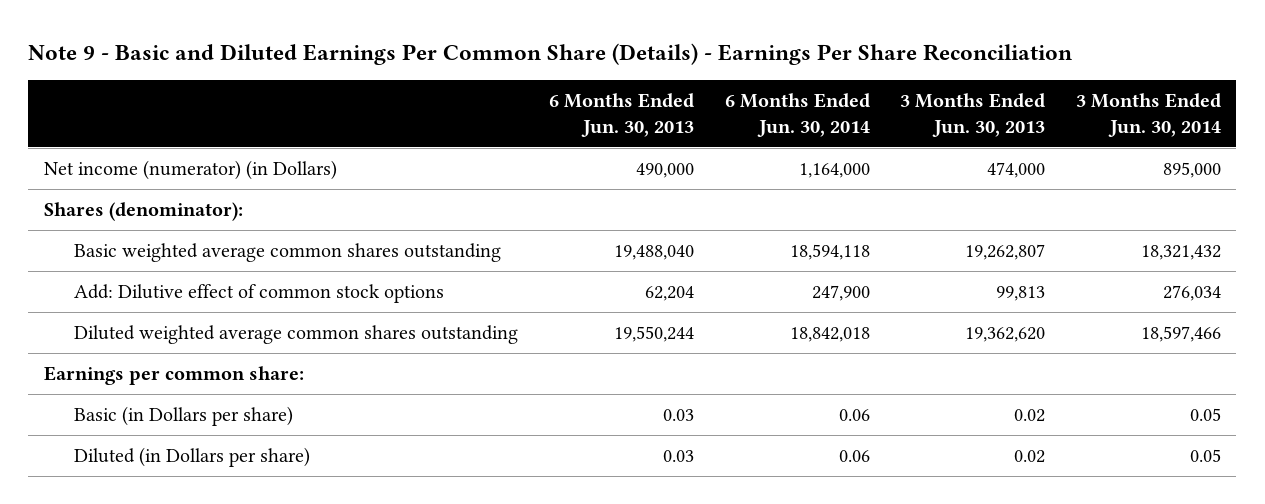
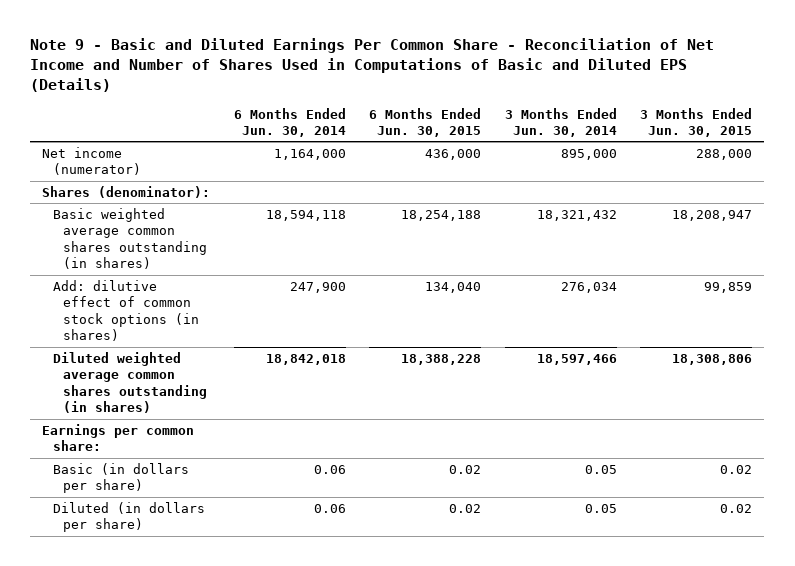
[28,42,1073,65] Note 9 - Basic and Diluted Earnings Per Common Share (Details) - Earnings Per Share Reconciliation -> [30,38,715,93] Note 9 - Basic and Diluted Earnings Per Common Share - Reconciliation of Net Income and Number of Shares Used in Computations of Basic and Diluted EPS (Details)
[548,92,694,137] 6 Months Ended Jun. 30, 2013 -> none
[900,92,1046,137] 3 Months Ended Jun. 30, 2013 -> none
none -> [369,107,482,138] 6 Months Ended Jun. 30, 2015
none -> [640,107,753,138] 3 Months Ended Jun. 30, 2015
[43,160,337,181] Net income (numerator) (in Dollars) -> [42,146,141,176] Net income (numerator)
[74,243,502,263] Basic weighted average common shares outstanding -> [52,207,208,270] Basic weighted average common shares outstanding (in shares)
[74,284,445,304] Add: Dilutive effect of common stock options -> [52,279,200,342] Add: dilutive effect of common stock options (in shares)
[74,325,519,345] Diluted weighted average common shares outstanding -> [52,351,208,414] Diluted weighted average common shares outstanding (in shares)
[74,406,294,427] Basic (in Dollars per share) -> [52,462,189,494] Basic (in dollars per share)
[74,447,311,468] Diluted (in Dollars per share) -> [52,501,205,533] Diluted (in dollars per share)

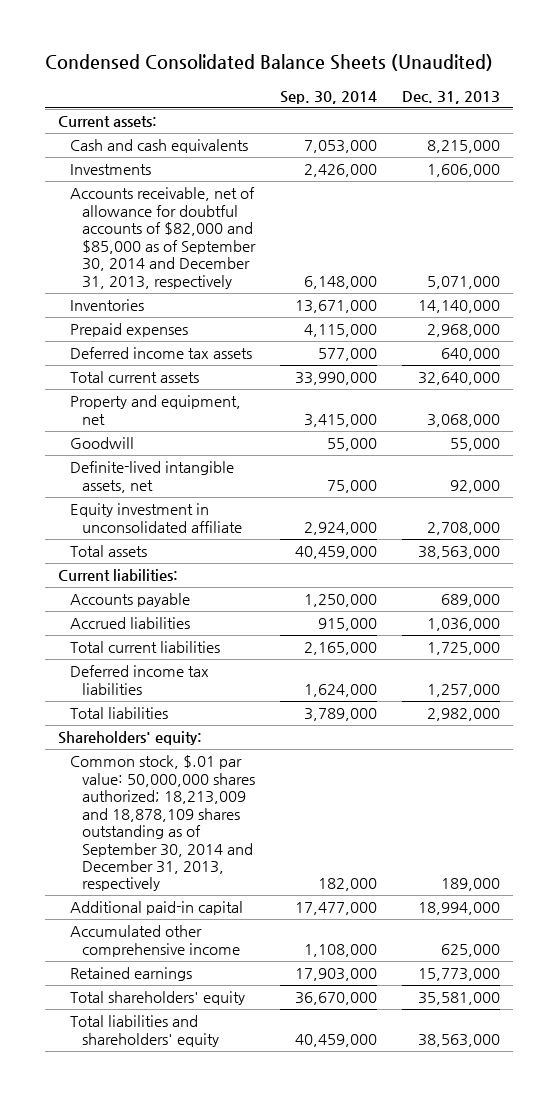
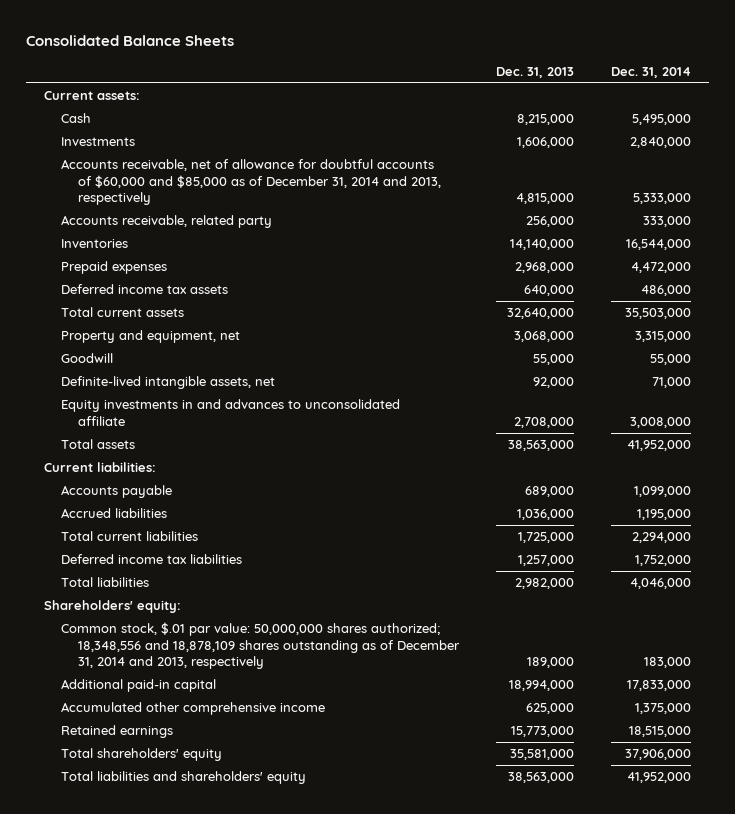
[44,54,493,72] Condensed Consolidated Balance Sheets (Unaudited) -> [25,34,234,46] Consolidated Balance Sheets
[279,90,377,104] Sep. 30, 2014 -> none
none -> [610,66,691,78] Dec. 31, 2014
[69,139,248,154] Cash and cash equivalents -> [61,113,92,124] Cash
[69,187,256,289] Accounts receivable, net of allowance for doubtful accounts of $82,000 and $85,000 as of September 30, 2014 and December 31, 2013, respectively -> [61,159,442,206] Accounts receivable, net of allowance for doubtful accounts of $60,000 and $85,000 as of December 31, 2014 and 2013, respectively
[427,275,501,289] 5,071,000 -> [516,193,575,205] 4,815,000
none -> [61,215,273,229] Accounts receivable, related party
[69,503,242,533] Equity investment in unconsolidated affiliate -> [61,399,401,426] Equity investments in and advances to unconsolidated affiliate
[69,755,255,892] Common stock, $.01 par value: 50,000,000 shares authorized; 18,213,009 and 18,878,109 shares outstanding as of September 30, 2014 and December 31, 2013, respectively -> [61,622,461,670] Common stock, $.01 par value: 50,000,000 shares authorized; 18,348,556 and 18,878,109 shares outstanding as of December 31, 2014 and 2013, respectively

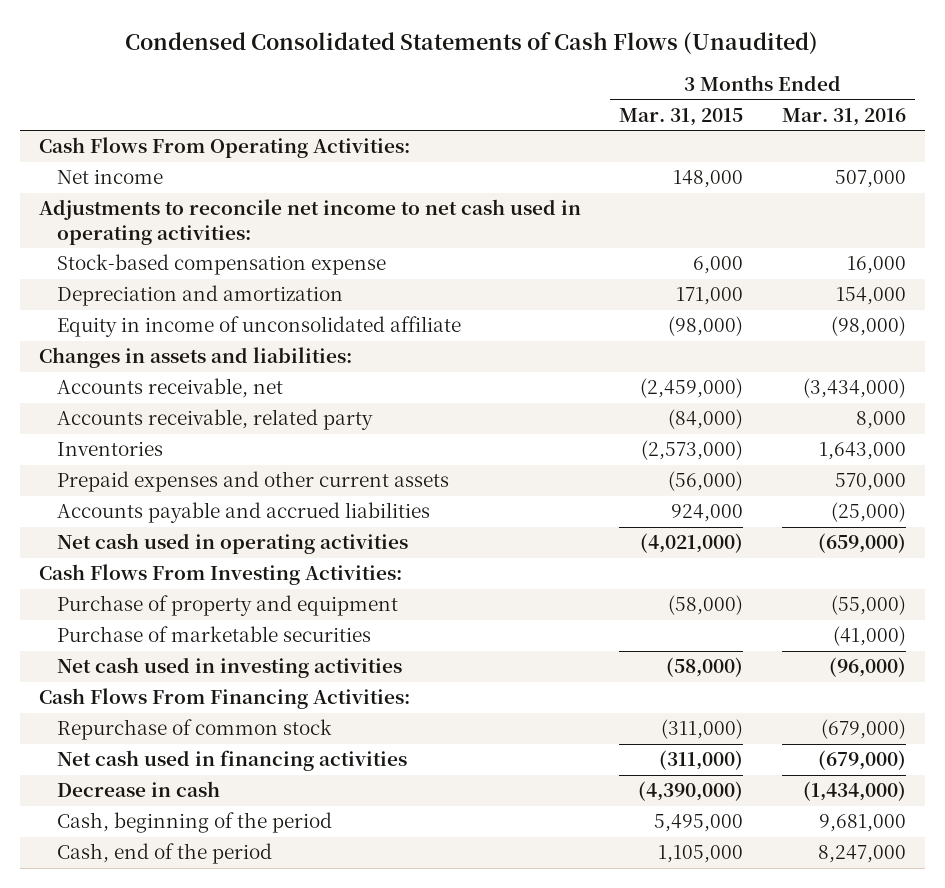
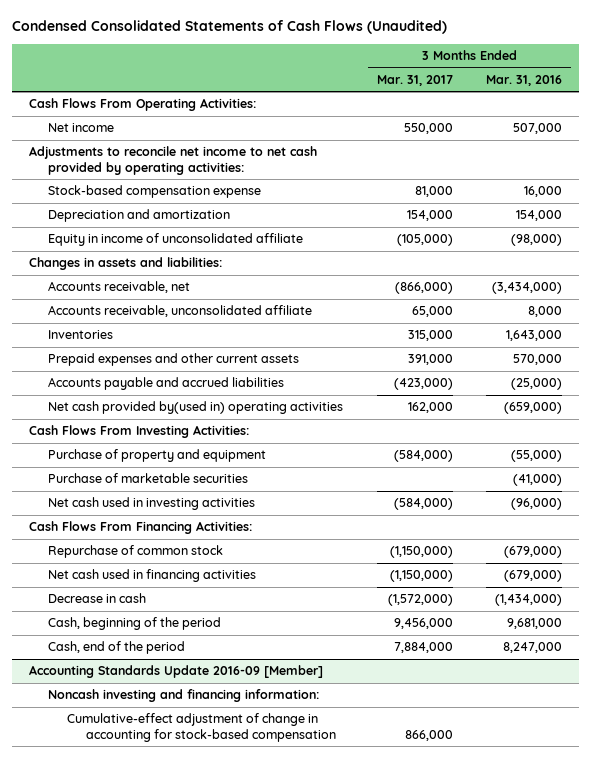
[619,107,744,126] Mar. 31, 2015 -> none
none -> [376,74,453,86] Mar. 31, 2017
[39,199,582,245] Adjustments to reconcile net income to net cash used in operating activities: -> [28,146,317,175] Adjustments to reconcile net income to net cash provided by operating activities:
[57,409,374,431] Accounts receivable, related party -> [48,305,313,318] Accounts receivable, unconsolidated affiliate
[57,533,409,555] Net cash used in operating activities -> [48,401,344,415] Net cash provided by(used in) operating activities
none -> [28,665,323,679] Accounting Standards Update 2016-09 [Member]
none -> [48,689,320,703] Noncash investing and financing information:
none -> [67,713,337,742] Cumulative-effect adjustment of change in accounting for stock-based compensation

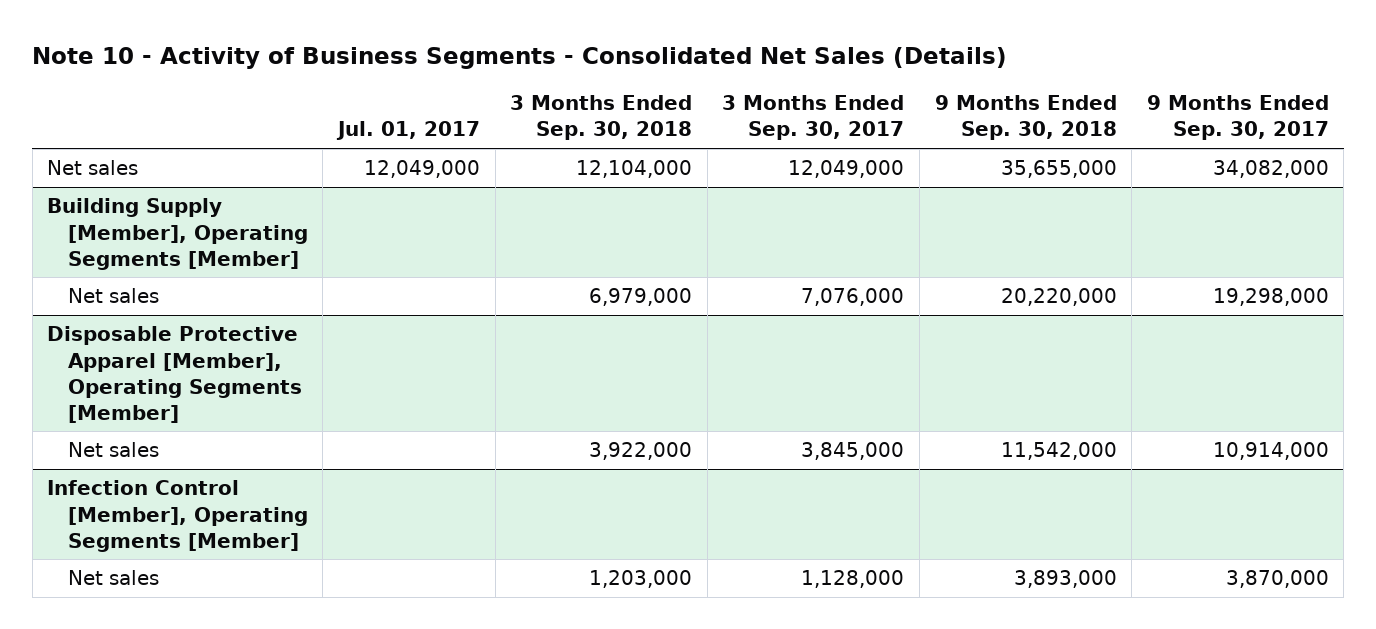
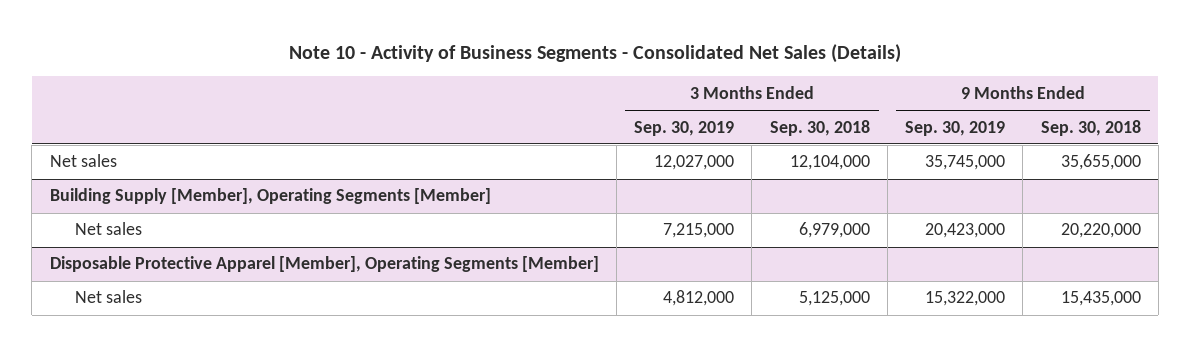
[336,121,481,141] Jul. 01, 2017 -> none
[722,95,905,141] 3 Months Ended Sep. 30, 2017 -> none
[1146,95,1329,141] 9 Months Ended Sep. 30, 2017 -> none
none -> [634,120,735,136] Sep. 30, 2019
none -> [905,120,1006,136] Sep. 30, 2019
[47,480,308,552] Infection Control [Member], Operating Segments [Member] -> none
[67,570,159,586] Net sales -> none
[589,442,693,461] 3,922,000 -> [798,291,870,307] 5,125,000
[1000,442,1117,461] 11,542,000 -> [1060,291,1141,307] 15,435,000

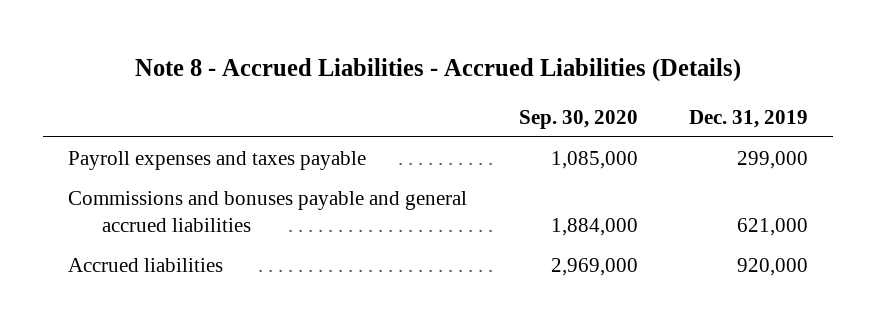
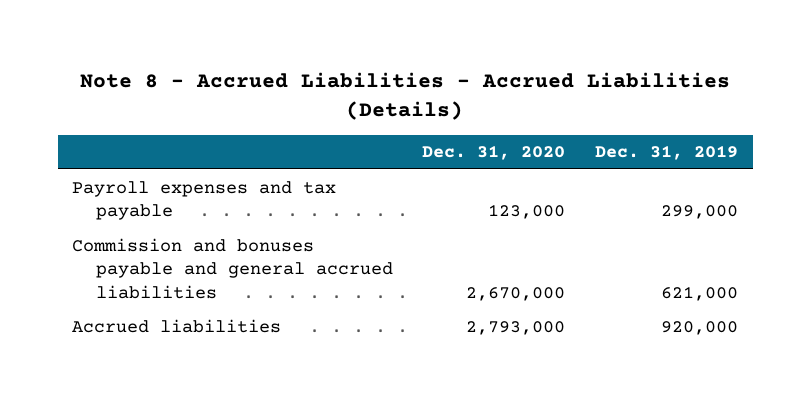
[518,109,638,129] Sep. 30, 2020 -> none
none -> [422,145,566,161] Dec. 31, 2020
[68,150,367,170] Payroll expenses and taxes payable -> [72,180,337,221] Payroll expenses and tax payable
[68,190,468,233] Commissions and bonuses payable and general accrued liabilities -> [72,237,393,299] Commission and bonuses payable and general accrued liabilities

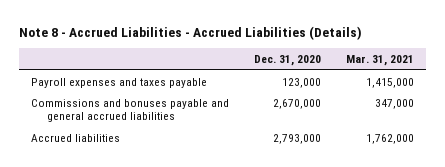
[594,145,738,161] Dec. 31, 2019 -> none
none -> [345,55,414,67] Mar. 31, 2021
[72,180,337,221] Payroll expenses and tax payable -> [31,77,208,88] Payroll expenses and taxes payable
[72,237,393,299] Commission and bonuses payable and general accrued liabilities -> [31,98,230,123] Commissions and bonuses payable and general accrued liabilities

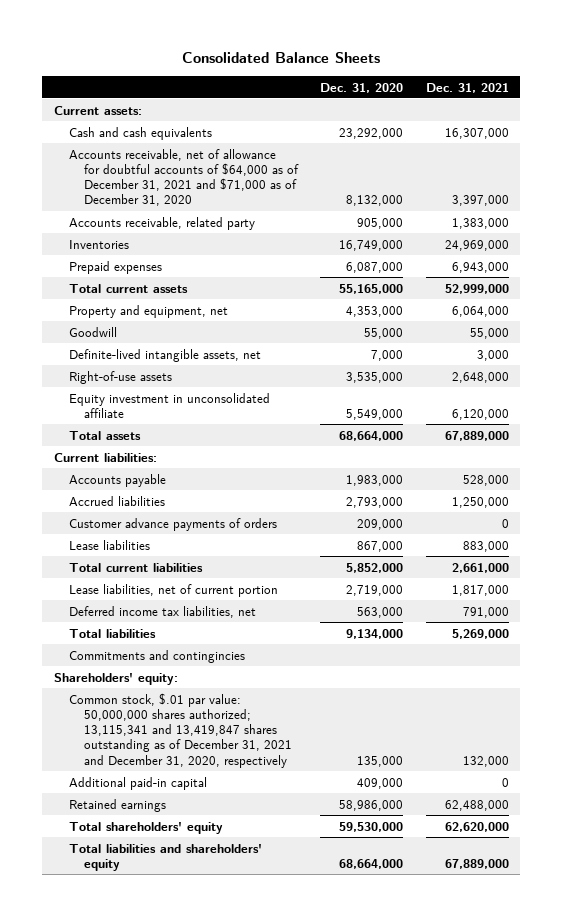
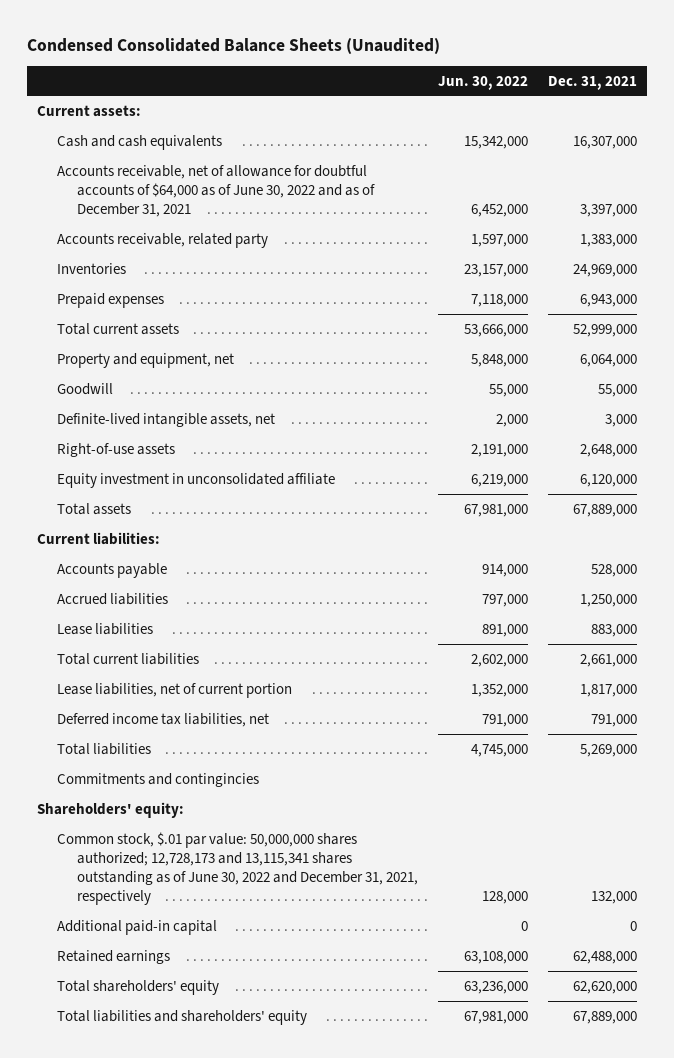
[182,51,381,63] Consolidated Balance Sheets -> [27,37,441,54] Condensed Consolidated Balance Sheets (Unaudited)
[320,82,404,93] Dec. 31, 2020 -> none
none -> [437,75,528,90] Jun. 30, 2022
[68,148,299,207] Accounts receivable, net of allowance for doubtful accounts of $64,000 as of December 31, 2021 and $71,000 as of December 31, 2020 -> [57,164,376,218] Accounts receivable, net of allowance for doubtful accounts of $64,000 as of June 30, 2022 and as of December 31, 2021
[68,517,277,531] Customer advance payments of orders -> none
[68,692,292,768] Common stock, $.01 par value: 50,000,000 shares authorized; 13,115,341 and 13,419,847 shares outstanding as of December 31, 2021 and December 31, 2020, respectively -> [57,831,419,906] Common stock, $.01 par value: 50,000,000 shares authorized; 12,728,173 and 13,115,341 shares outstanding as of June 30, 2022 and December 31, 2021, respectively

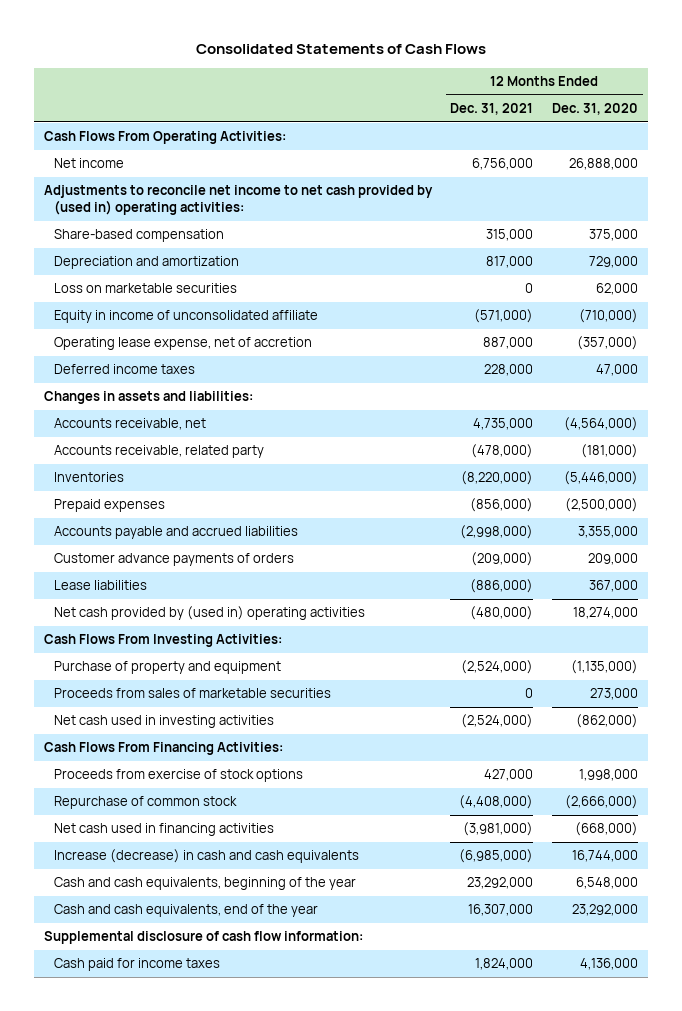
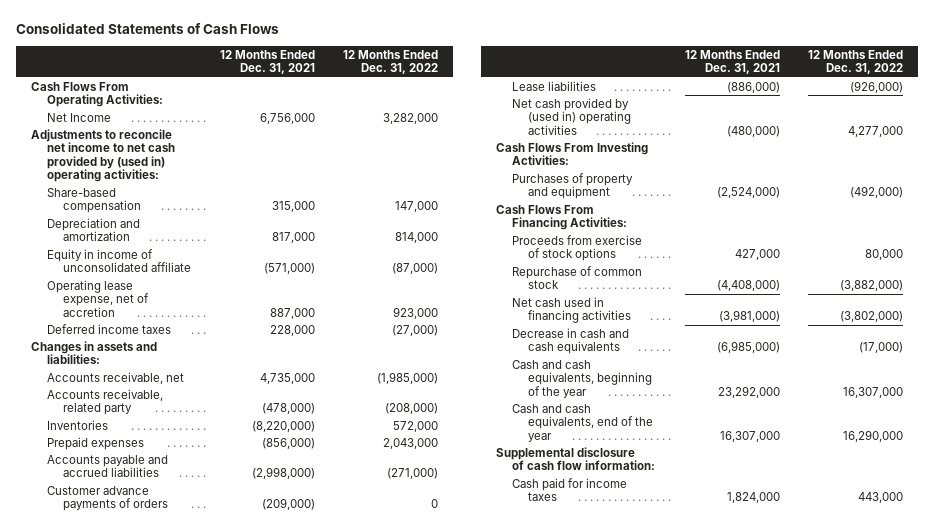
[552,103,639,116] Dec. 31, 2020 -> none
none -> [343,49,439,75] 12 Months Ended Dec. 31, 2022
[53,158,124,169] Net income -> [46,112,111,122] Net Income
[53,283,237,294] Loss on marketable securities -> none
[53,688,331,699] Proceeds from sales of marketable securities -> none
[53,715,274,729] Net cash used in investing activities -> none
[53,661,281,675] Purchase of property and equipment -> [512,172,634,200] Purchases of property and equipment
[53,849,359,864] Increase (decrease) in cash and cash equivalents -> [512,327,630,355] Decrease in cash and cash equivalents

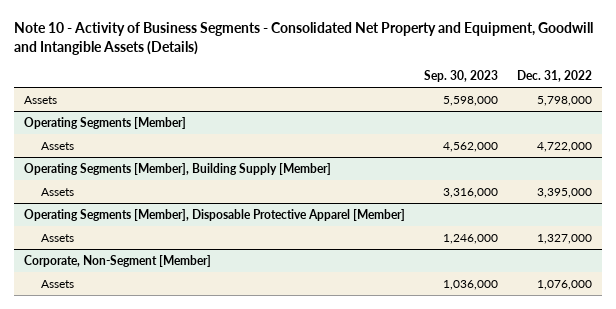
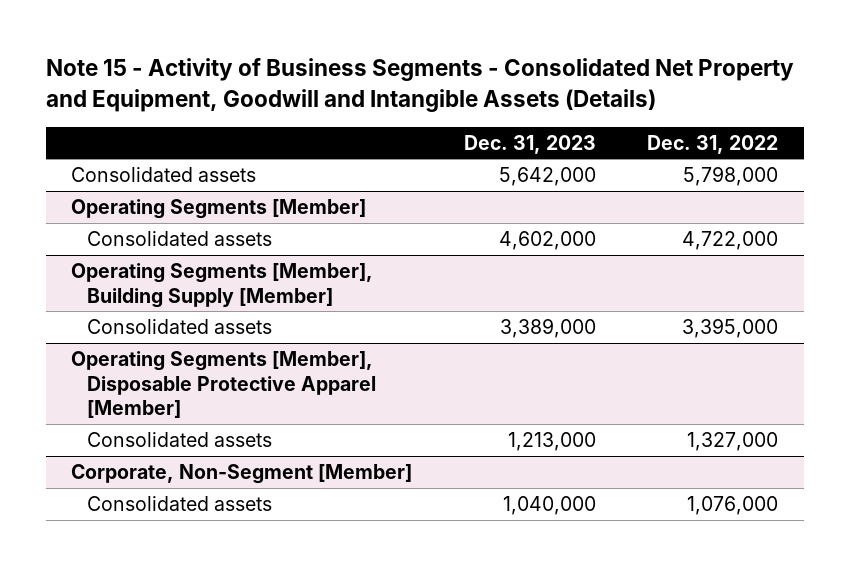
[14,22,594,56] Note 10 - Activity of Business Segments - Consolidated Net Property and Equipment, Goodwill and Intangible Assets (Details) -> [45,58,794,112] Note 15 - Activity of Business Segments - Consolidated Net Property and Equipment, Goodwill and Intangible Assets (Details)
[423,70,498,83] Sep. 30, 2023 -> none
none -> [463,134,596,154] Dec. 31, 2023
[23,95,57,104] Assets -> [71,166,257,182] Consolidated assets
[41,141,75,150] Assets -> [86,230,272,246] Consolidated assets
[41,187,75,196] Assets -> [86,318,272,334] Consolidated assets
[41,233,75,242] Assets -> [86,431,272,447] Consolidated assets
[41,279,75,288] Assets -> [86,495,272,511] Consolidated assets

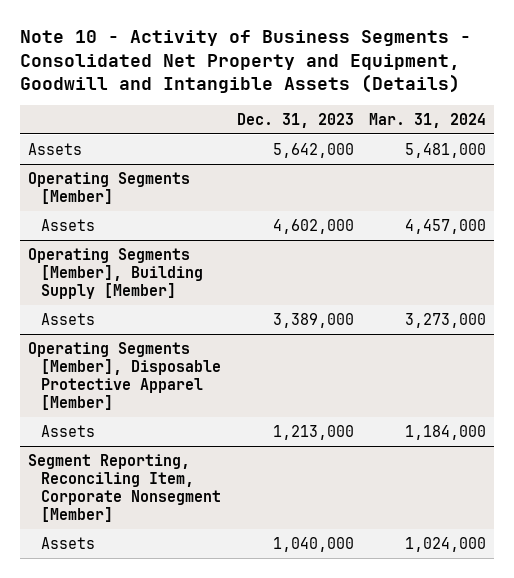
[45,58,794,112] Note 15 - Activity of Business Segments - Consolidated Net Property and Equipment, Goodwill and Intangible Assets (Details) -> [20,30,472,94] Note 10 - Activity of Business Segments - Consolidated Net Property and Equipment, Goodwill and Intangible Assets (Details)
[647,134,779,154] Dec. 31, 2022 -> none
none -> [368,113,486,129] Mar. 31, 2024
[71,166,257,182] Consolidated assets -> [27,142,82,155] Assets
[86,230,272,246] Consolidated assets -> [41,218,96,231] Assets
[86,318,272,334] Consolidated assets -> [41,312,96,325] Assets
[86,431,272,447] Consolidated assets -> [41,424,96,437] Assets
[71,463,413,484] Corporate, Non-Segment [Member] -> [27,453,222,522] Segment Reporting, Reconciling Item, Corporate Nonsegment [Member]
[86,495,272,511] Consolidated assets -> [41,536,96,549] Assets

